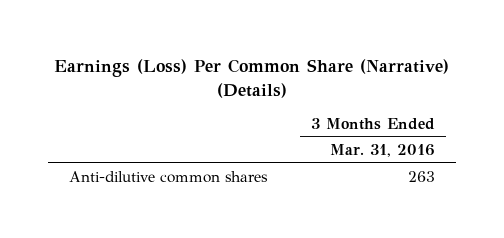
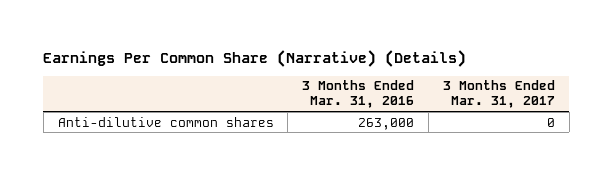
[54,58,450,98] Earnings (Loss) Per Common Share (Narrative) (Details) -> [43,50,467,68] Earnings Per Common Share (Narrative) (Details)
none -> [442,80,555,109] 3 Months Ended Mar. 31, 2017
[407,171,435,183] 263 -> [358,117,415,130] 263,000

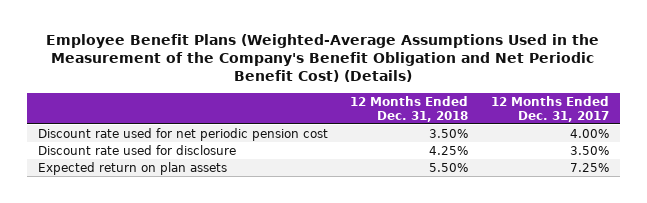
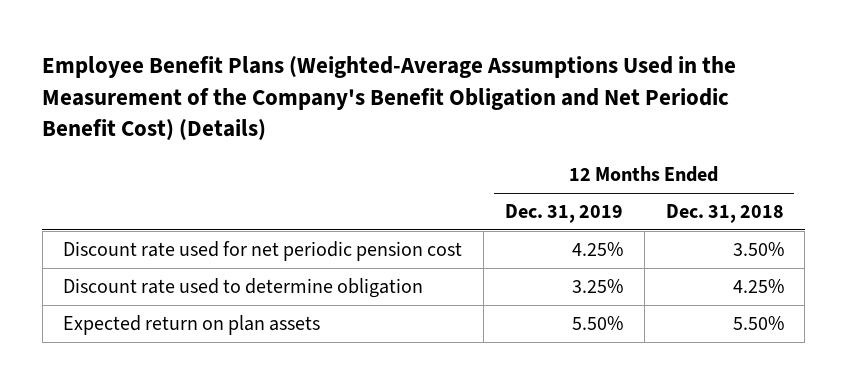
[490,95,609,122] 12 Months Ended Dec. 31, 2017 -> none
none -> [504,203,623,223] Dec. 31, 2019
[38,144,237,155] Discount rate used for disclosure -> [63,277,424,298] Discount rate used to determine obligation

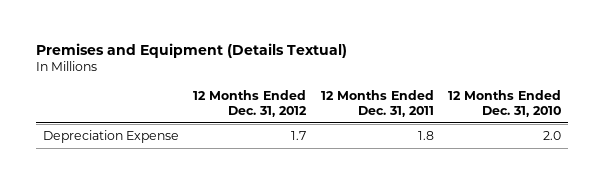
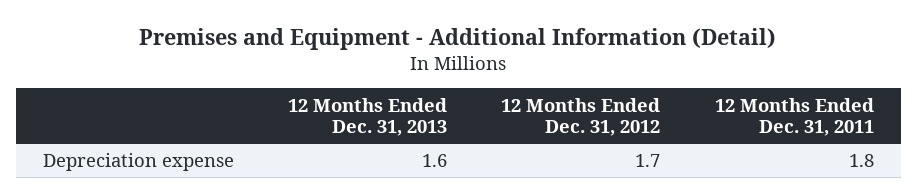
[35,42,347,58] Premises and Equipment (Details Textual) -> [139,27,777,50] Premises and Equipment - Additional Information (Detail)
[447,89,561,118] 12 Months Ended Dec. 31, 2010 -> none
none -> [288,97,448,137] 12 Months Ended Dec. 31, 2013
[42,130,179,144] Depreciation Expense -> [42,153,234,172] Depreciation expense

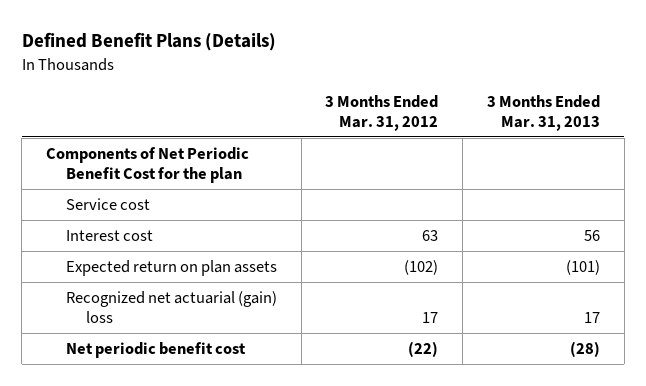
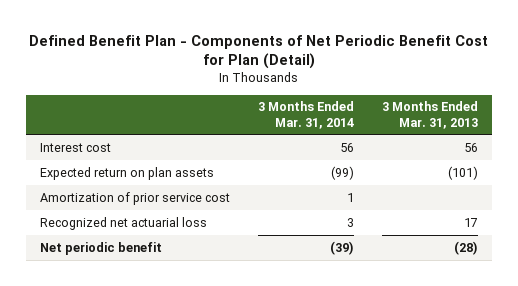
[21,32,276,52] Defined Benefit Plans (Details) -> [29,34,489,70] Defined Benefit Plan - Components of Net Periodic Benefit Cost for Plan (Detail)
[325,94,439,131] 3 Months Ended Mar. 31, 2012 -> none
none -> [258,101,355,129] 3 Months Ended Mar. 31, 2014
[46,146,250,183] Components of Net Periodic Benefit Cost for the plan -> none
[66,197,151,210] Service cost -> none
none -> [40,191,231,205] Amortization of prior service cost
[66,290,278,323] Recognized net actuarial (gain) loss -> [40,216,208,230] Recognized net actuarial loss
[66,341,247,358] Net periodic benefit cost -> [40,241,163,255] Net periodic benefit

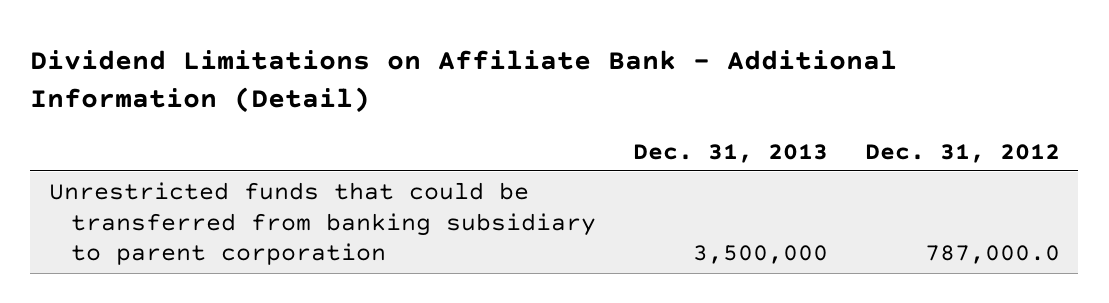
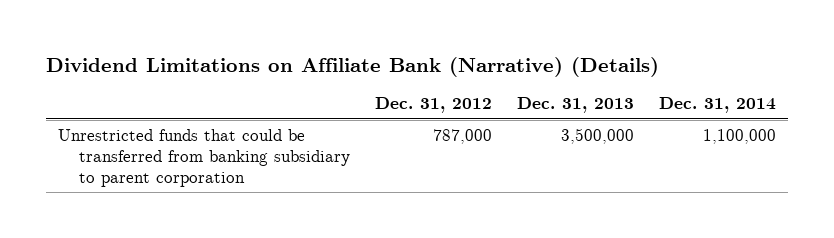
[30,49,898,114] Dividend Limitations on Affiliate Bank - Additional Information (Detail) -> [45,56,659,77] Dividend Limitations on Affiliate Bank (Narrative) (Details)
none -> [658,97,776,114] Dec. 31, 2014
[924,245,1060,265] 787,000.0 -> [433,128,493,144] 787,000

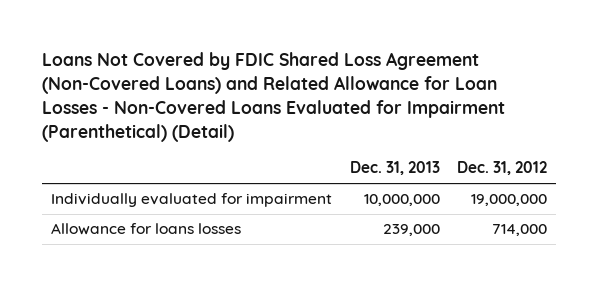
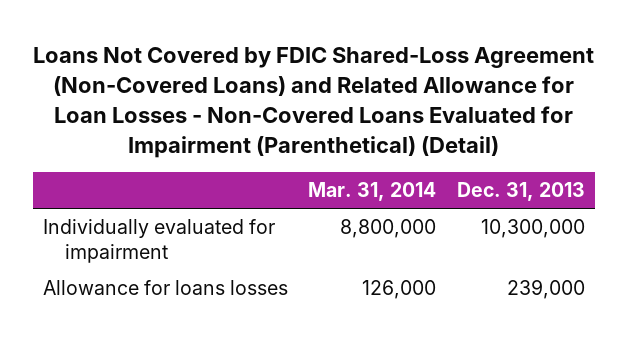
[42,52,506,142] Loans Not Covered by FDIC Shared Loss Agreement (Non-Covered Loans) and Related Allowance for Loan Losses - Non-Covered Loans Evaluated for Impairment (Parenthetical) (Detail) -> [32,47,594,159] Loans Not Covered by FDIC Shared-Loss Agreement (Non-Covered Loans) and Related Allowance for Loan Losses - Non-Covered Loans Evaluated for Impairment (Parenthetical) (Detail)
[457,161,548,176] Dec. 31, 2012 -> none
none -> [308,182,437,202] Mar. 31, 2014
[363,194,440,207] 10,000,000 -> [480,219,585,239] 10,300,000

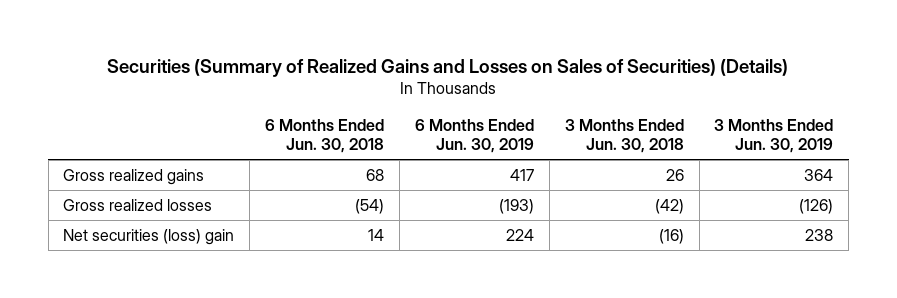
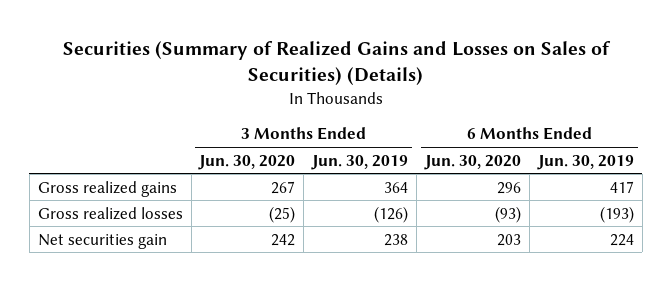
[265,118,385,154] 6 Months Ended Jun. 30, 2018 -> none
[564,118,684,154] 3 Months Ended Jun. 30, 2018 -> none
none -> [198,154,296,170] Jun. 30, 2020
none -> [424,154,522,170] Jun. 30, 2020
[63,228,235,245] Net securities (loss) gain -> [37,233,167,249] Net securities gain

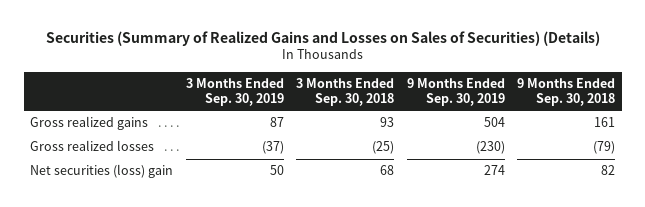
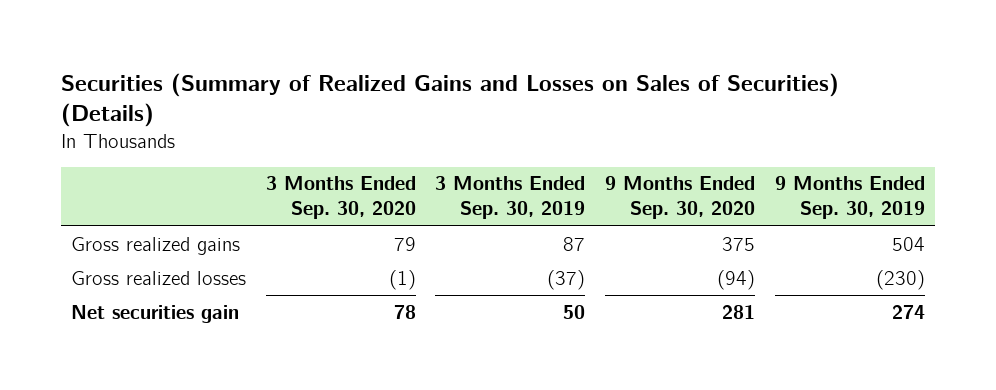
[296,77,395,107] 3 Months Ended Sep. 30, 2018 -> none
[517,77,616,107] 9 Months Ended Sep. 30, 2018 -> none
none -> [265,176,416,220] 3 Months Ended Sep. 30, 2020
none -> [605,176,756,220] 9 Months Ended Sep. 30, 2020
[29,164,173,179] Net securities (loss) gain -> [70,304,239,323] Net securities gain

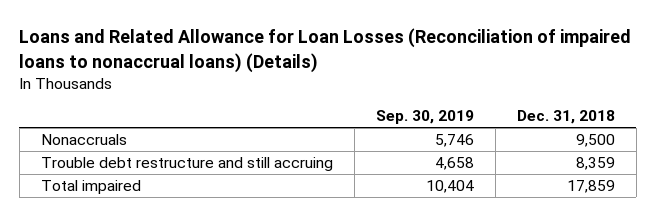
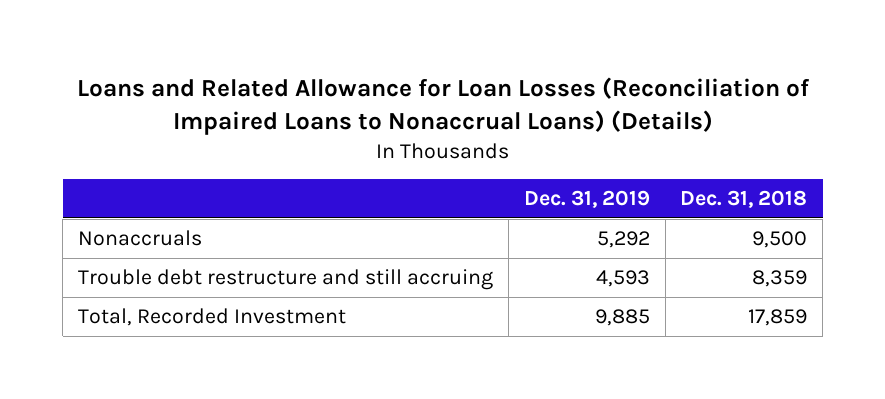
[19,28,632,73] Loans and Related Allowance for Loan Losses (Reconciliation of impaired loans to nonaccrual loans) (Details) -> [76,76,810,135] Loans and Related Allowance for Loan Losses (Reconciliation of Impaired Loans to Nonaccrual Loans) (Details)
[375,110,474,125] Sep. 30, 2019 -> none
none -> [523,190,650,209] Dec. 31, 2019
[40,180,141,195] Total impaired -> [78,308,347,327] Total, Recorded Investment

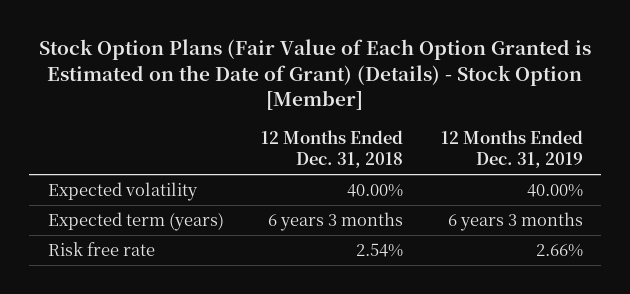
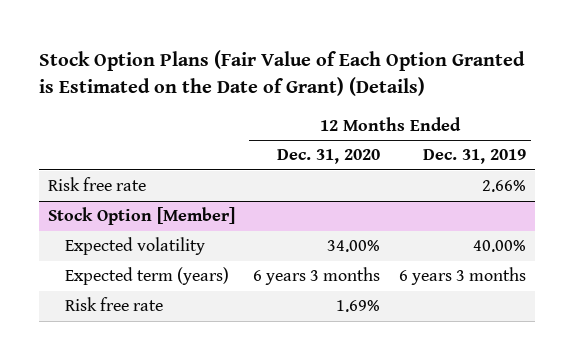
[39,38,592,111] Stock Option Plans (Fair Value of Each Option Granted is Estimated on the Date of Grant) (Details) - Stock Option [Member] -> [38,49,525,96] Stock Option Plans (Fair Value of Each Option Granted is Estimated on the Date of Grant) (Details)
[261,130,404,169] 12 Months Ended Dec. 31, 2018 -> none
none -> [277,149,381,165] Dec. 31, 2020
[47,242,155,257] Risk free rate -> [47,177,146,192] Risk free rate
none -> [47,207,235,226] Stock Option [Member]
none -> [64,297,163,312] Risk free rate

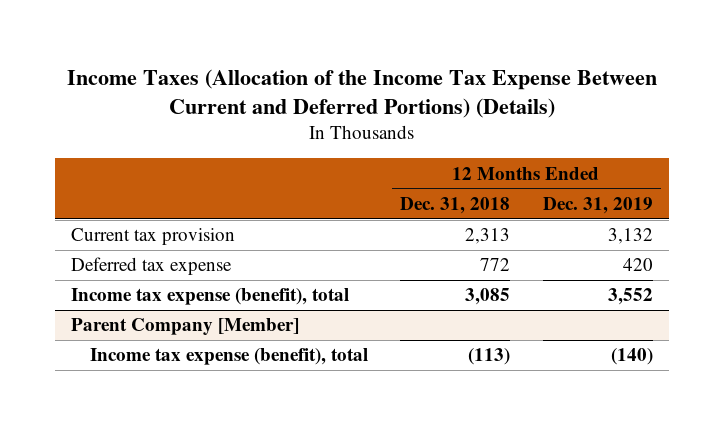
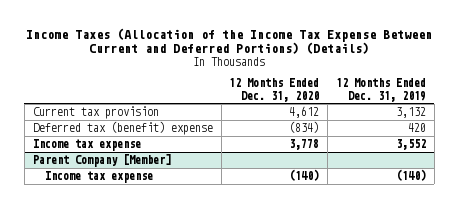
[400,196,511,214] Dec. 31, 2018 -> none
none -> [229,78,320,102] 12 Months Ended Dec. 31, 2020
[71,257,233,276] Deferred tax expense -> [32,121,213,136] Deferred tax (benefit) expense
[71,288,350,306] Income tax expense (benefit), total -> [32,139,141,152] Income tax expense
[89,348,368,366] Income tax expense (benefit), total -> [44,171,153,184] Income tax expense

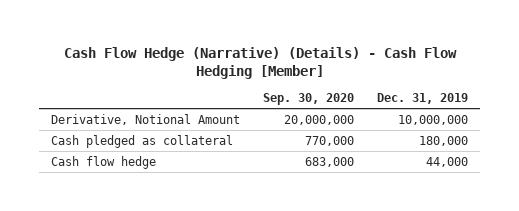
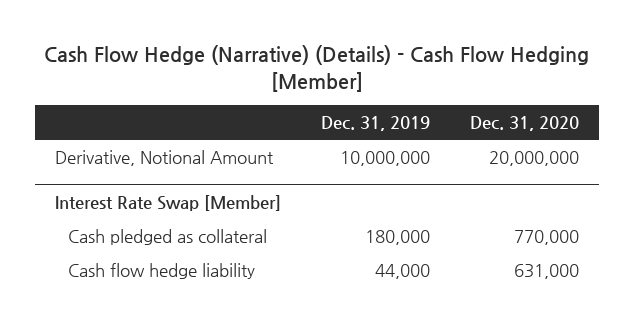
[263,92,355,105] Sep. 30, 2020 -> none
none -> [470,115,580,131] Dec. 31, 2020
none -> [55,194,282,211] Interest Rate Swap [Member]
[50,155,156,169] Cash flow hedge -> [68,263,256,280] Cash flow hedge liability

